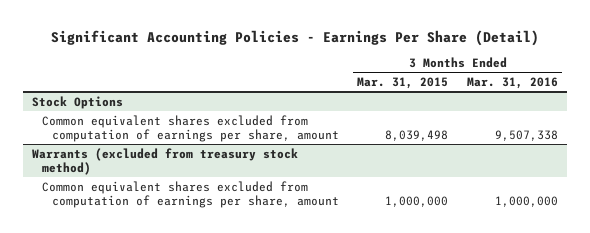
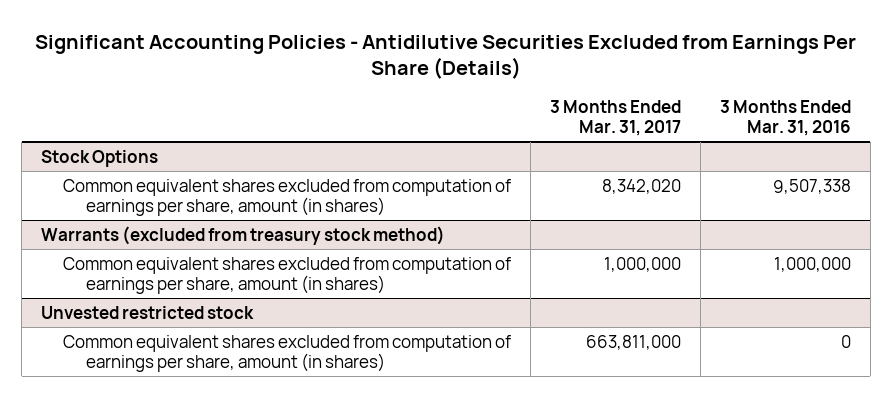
[50,29,539,46] Significant Accounting Policies - Earnings Per Share (Detail) -> [35,34,857,80] Significant Accounting Policies - Antidilutive Securities Excluded from Earnings Per Share (Details)
[357,77,449,90] Mar. 31, 2015 -> none
none -> [550,100,682,137] 3 Months Ended Mar. 31, 2017
[42,114,340,143] Common equivalent shares excluded from computation of earnings per share, amount -> [63,178,512,216] Common equivalent shares excluded from computation of earnings per share, amount (in shares)
[42,180,340,209] Common equivalent shares excluded from computation of earnings per share, amount -> [63,256,512,294] Common equivalent shares excluded from computation of earnings per share, amount (in shares)
none -> [41,305,255,319] Unvested restricted stock
none -> [63,334,512,372] Common equivalent shares excluded from computation of earnings per share, amount (in shares)

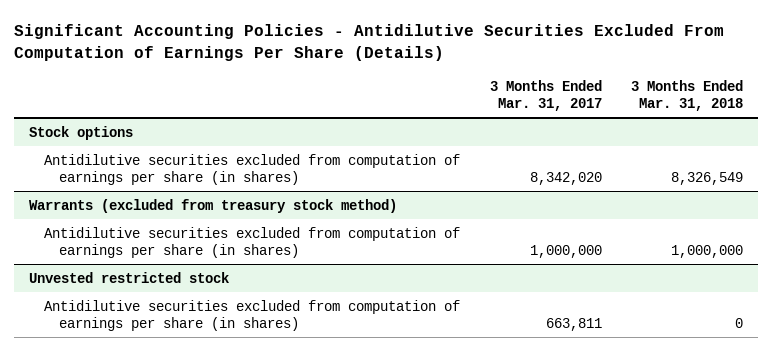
[35,34,857,80] Significant Accounting Policies - Antidilutive Securities Excluded from Earnings Per Share (Details) -> [14,24,725,61] Significant Accounting Policies - Antidilutive Securities Excluded From Computation of Earnings Per Share (Details)
[719,100,851,137] 3 Months Ended Mar. 31, 2016 -> none
none -> [631,79,744,111] 3 Months Ended Mar. 31, 2018
[41,149,159,167] Stock Options -> [29,125,134,140] Stock options
[63,178,512,216] Common equivalent shares excluded from computation of earnings per share, amount (in shares) -> [44,153,461,185] Antidilutive securities excluded from computation of earnings per share (in shares)
[63,256,512,294] Common equivalent shares excluded from computation of earnings per share, amount (in shares) -> [44,226,461,258] Antidilutive securities excluded from computation of earnings per share (in shares)
[63,334,512,372] Common equivalent shares excluded from computation of earnings per share, amount (in shares) -> [44,299,461,331] Antidilutive securities excluded from computation of earnings per share (in shares)
[586,334,682,350] 663,811,000 -> [545,317,602,331] 663,811

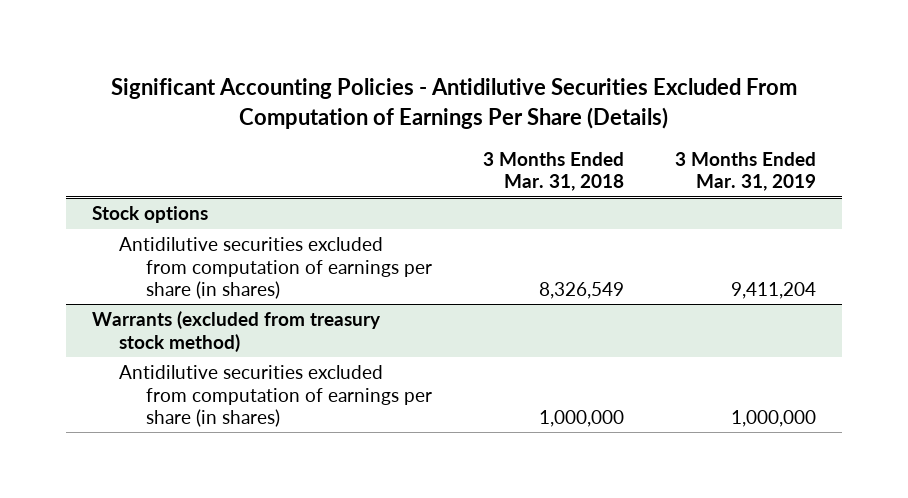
[489,79,602,111] 3 Months Ended Mar. 31, 2017 -> none
none -> [675,152,817,192] 3 Months Ended Mar. 31, 2019
[29,271,230,283] Unvested restricted stock -> none
[44,299,461,331] Antidilutive securities excluded from computation of earnings per share (in shares) -> none

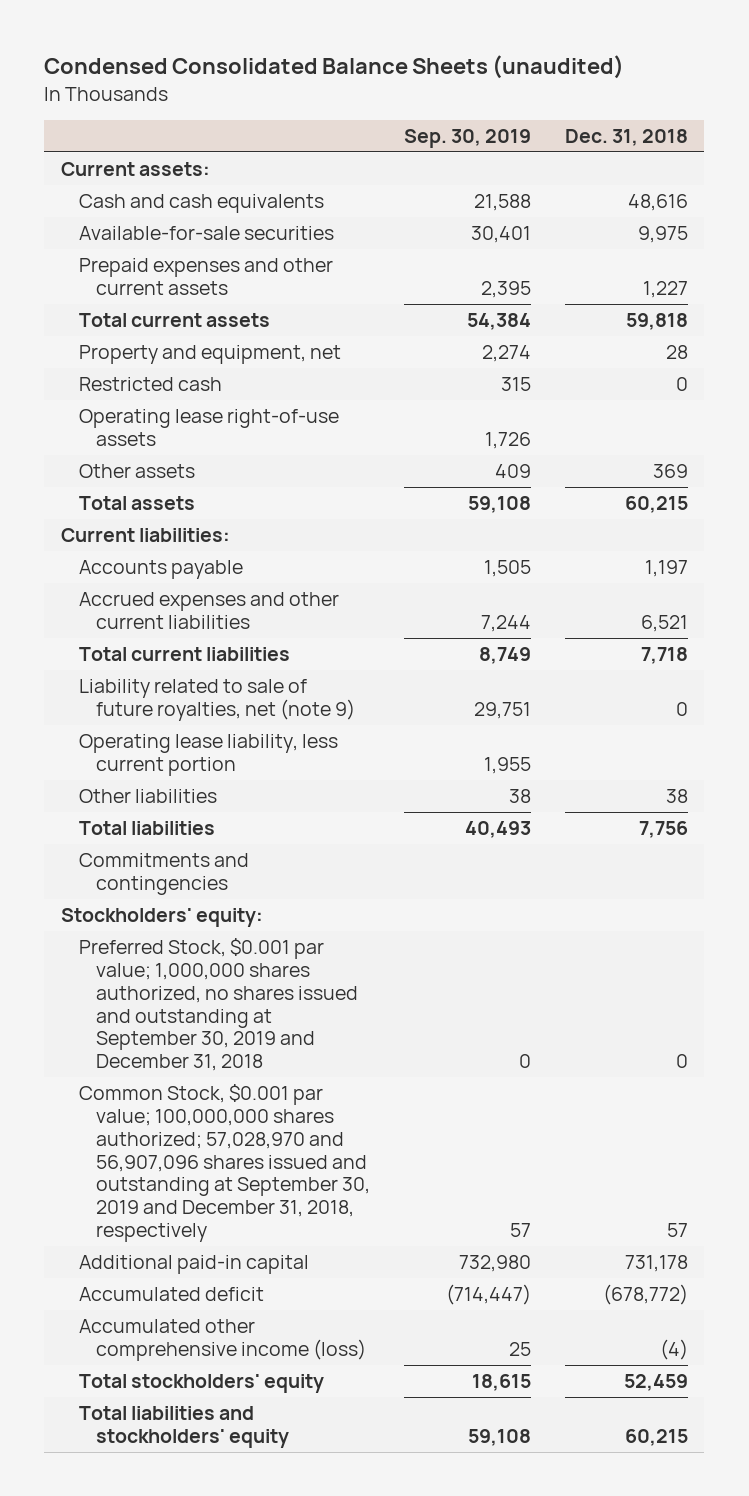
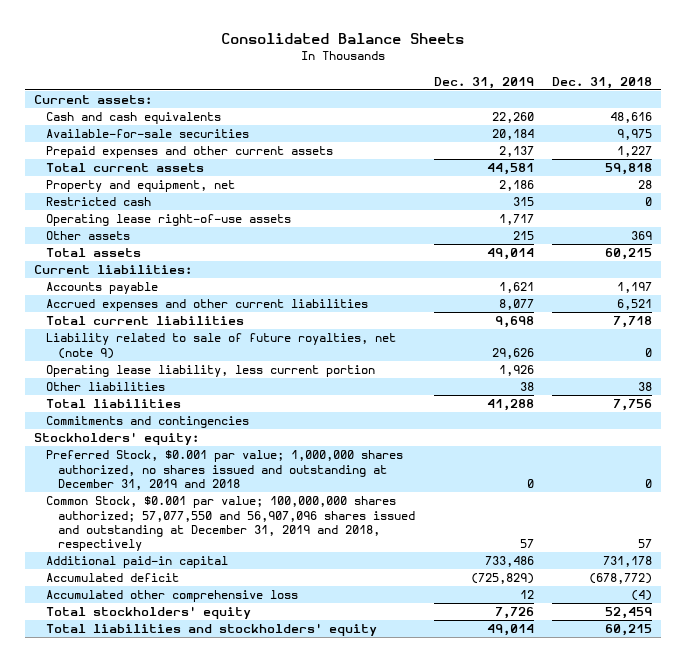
[44,55,625,80] Condensed Consolidated Balance Sheets (unaudited) -> [221,32,465,44] Consolidated Balance Sheets
[403,128,531,148] Sep. 30, 2019 -> none
none -> [433,76,534,89] Dec. 31, 2019
[78,937,359,1072] Preferred Stock, $0.001 par value; 1,000,000 shares authorized, no shares issued and outstanding at September 30, 2019 and December 31, 2018 -> [46,450,404,490] Preferred Stock, $0.001 par value; 1,000,000 shares authorized, no shares issued and outstanding at December 31, 2019 and 2018
[78,1083,371,1243] Common Stock, $0.001 par value; 100,000,000 shares authorized; 57,028,970 and 56,907,096 shares issued and outstanding at September 30, 2019 and December 31, 2018, respectively -> [46,496,416,552] Common Stock, $0.001 par value; 100,000,000 shares authorized; 57,077,550 and 56,907,096 shares issued and outstanding at December 31, 2019 and 2018, respectively
[78,1318,367,1361] Accumulated other comprehensive income (loss) -> [46,590,299,603] Accumulated other comprehensive loss

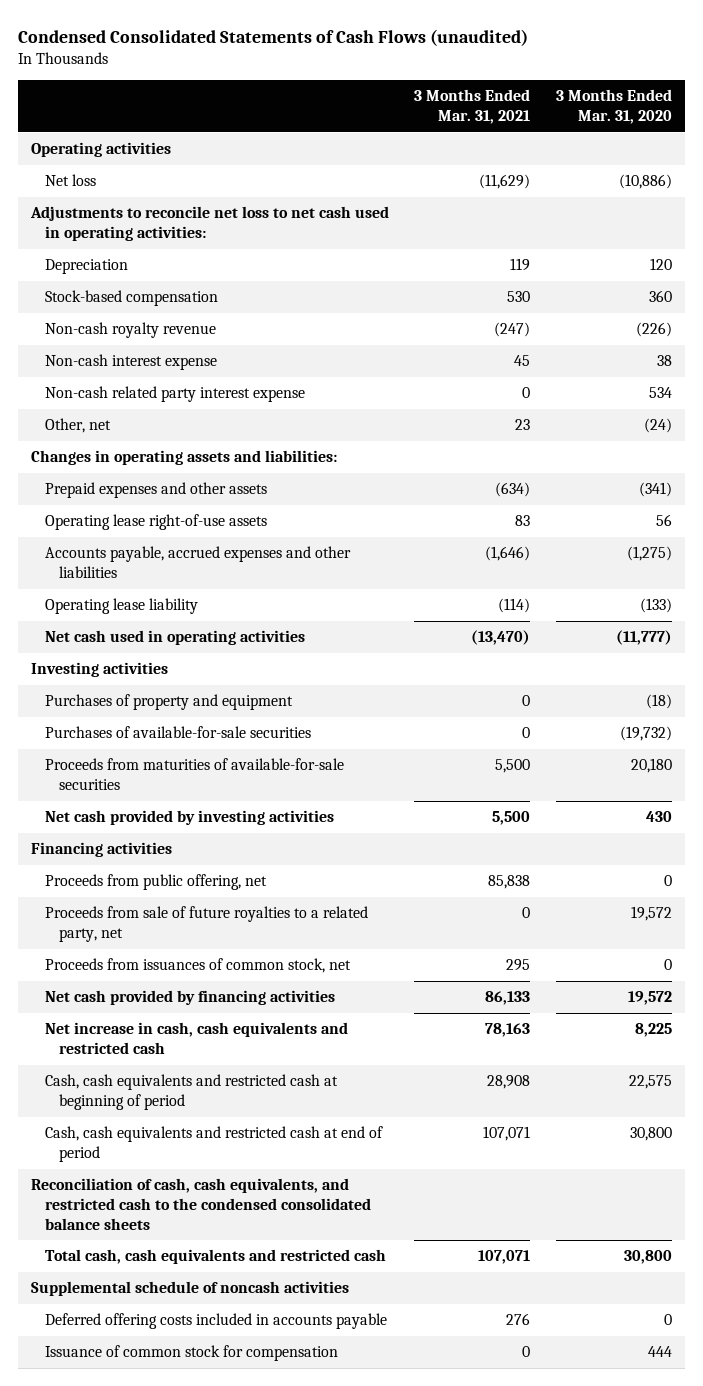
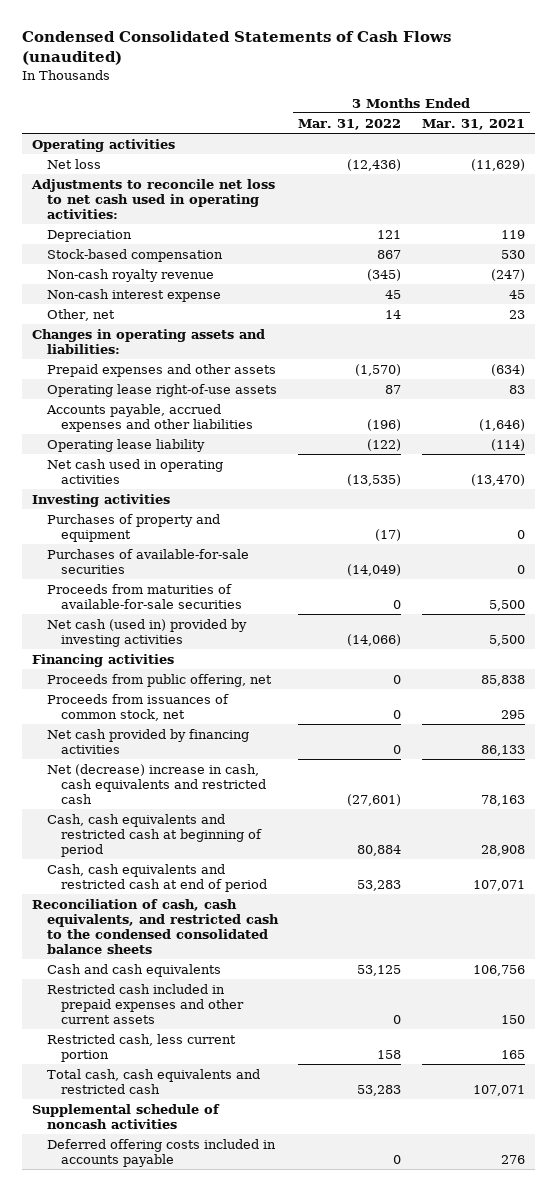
[555,89,672,125] 3 Months Ended Mar. 31, 2020 -> none
none -> [298,118,402,130] Mar. 31, 2022
[45,386,306,403] Non-cash related party interest expense -> none
[45,810,335,826] Net cash provided by investing activities -> [46,618,247,647] Net cash (used in) provided by investing activities
[45,906,369,943] Proceeds from sale of future royalties to a related party, net -> none
[45,1022,349,1055] Net increase in cash, cash equivalents and restricted cash -> [46,763,267,804] Net (decrease) increase in cash, cash equivalents and restricted cash
none -> [46,963,221,977] Cash and cash equivalents
none -> [46,983,245,1024] Restricted cash included in prepaid expenses and other current assets
none -> [46,1033,236,1062] Restricted cash, less current portion
[45,1345,339,1362] Issuance of common stock for compensation -> none

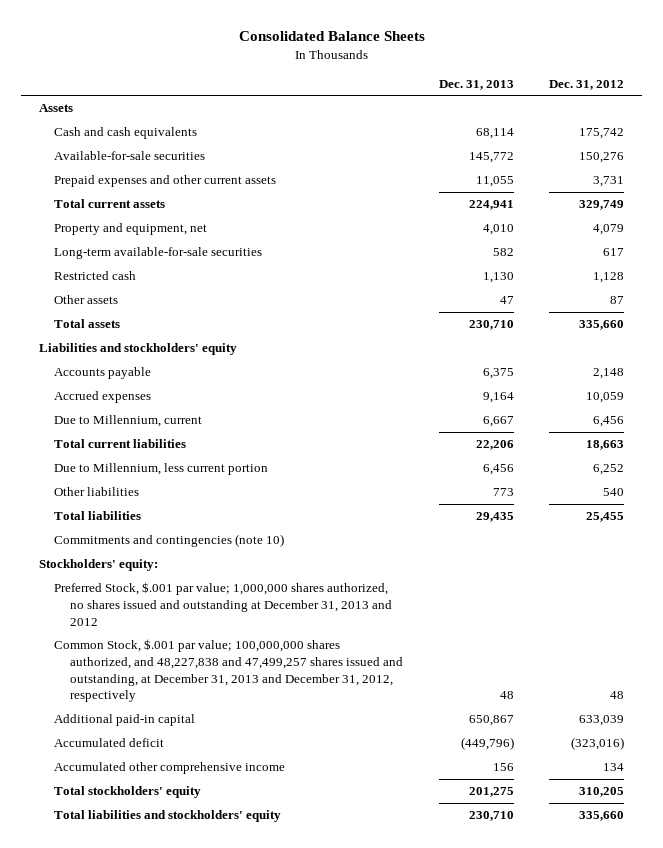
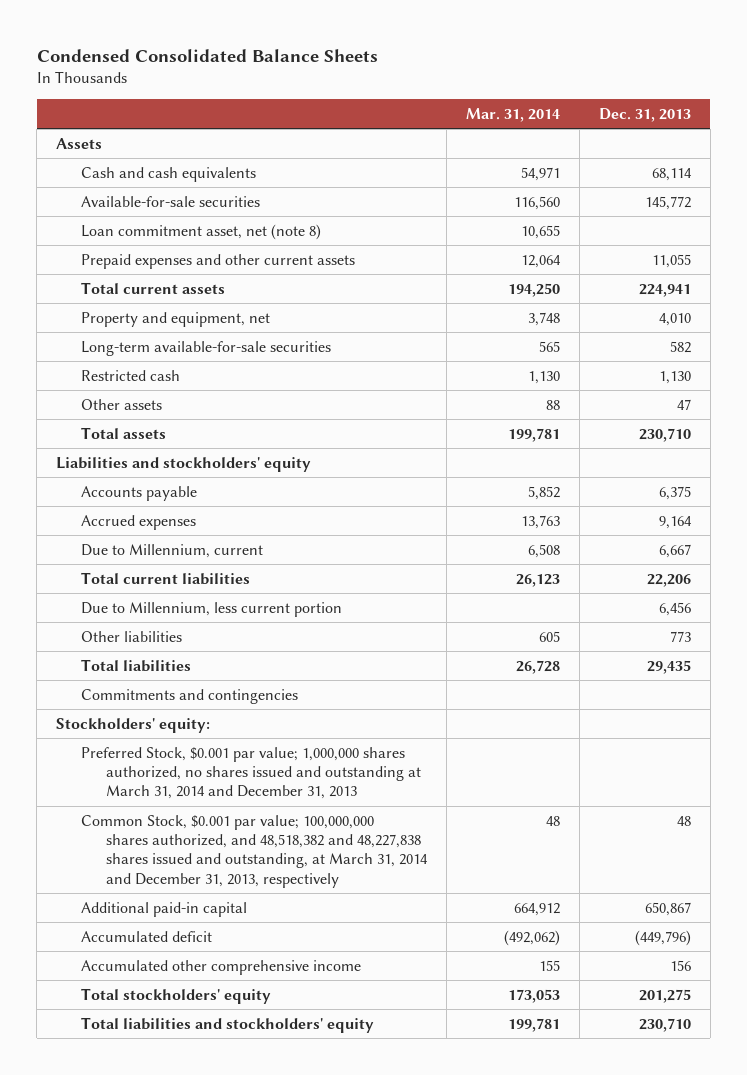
[238,31,425,42] Consolidated Balance Sheets -> [36,48,378,62] Condensed Consolidated Balance Sheets
[549,79,625,90] Dec. 31, 2012 -> none
none -> [465,107,560,122] Mar. 31, 2014
none -> [80,223,321,240] Loan commitment asset, net (note 8)
[54,534,285,548] Commitments and contingencies (note 10) -> [80,688,298,704] Commitments and contingencies
[54,582,392,626] Preferred Stock, $.001 par value; 1,000,000 shares authorized, no shares issued and outstanding at December 31, 2013 and 2012 -> [80,746,421,800] Preferred Stock, $0.001 par value; 1,000,000 shares authorized, no shares issued and outstanding at March 31, 2014 and December 31, 2013
[54,639,403,703] Common Stock, $.001 par value; 100,000,000 shares authorized, and 48,227,838 and 47,499,257 shares issued and outstanding, at December 31, 2013 and December 31, 2012, respectively -> [80,814,428,888] Common Stock, $0.001 par value; 100,000,000 shares authorized, and 48,518,382 and 48,227,838 shares issued and outstanding, at March 31, 2014 and December 31, 2013, respectively

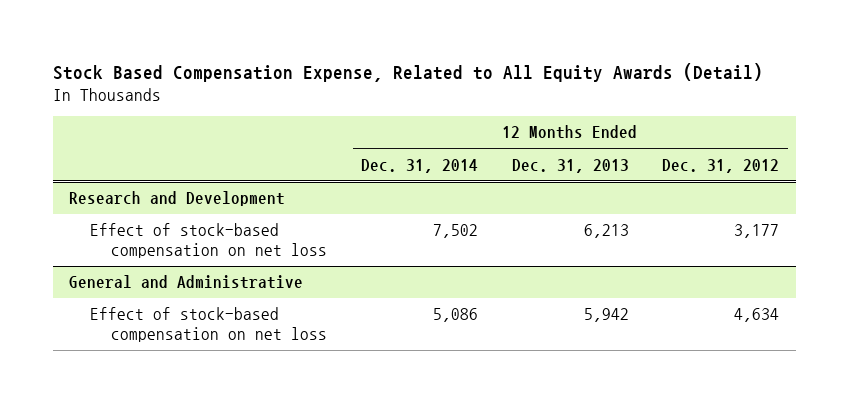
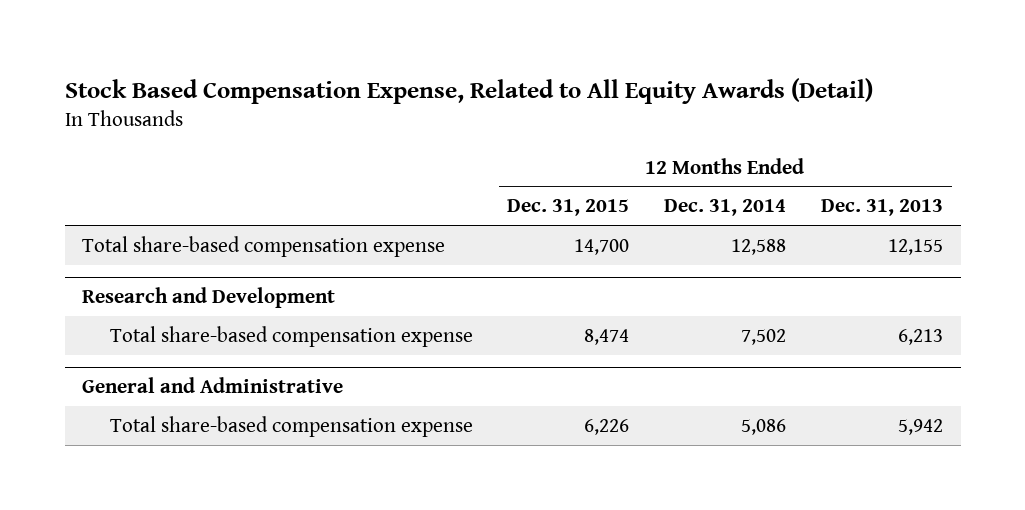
[662,158,780,173] Dec. 31, 2012 -> none
none -> [507,199,630,217] Dec. 31, 2015
none -> [82,235,446,257] Total share-based compensation expense
[90,223,328,259] Effect of stock-based compensation on net loss -> [109,325,473,347] Total share-based compensation expense
[90,307,328,343] Effect of stock-based compensation on net loss -> [109,415,473,437] Total share-based compensation expense

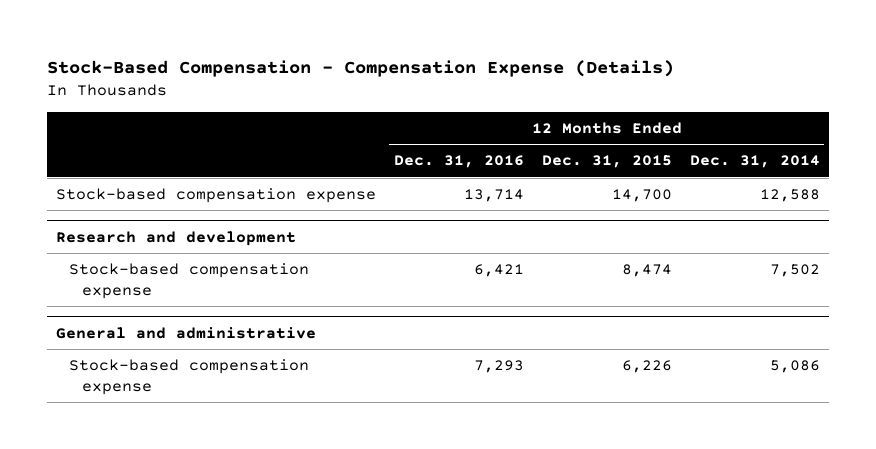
[64,77,873,104] Stock Based Compensation Expense, Related to All Equity Awards (Detail) -> [47,59,675,77] Stock-Based Compensation - Compensation Expense (Details)
[821,199,944,217] Dec. 31, 2013 -> none
none -> [393,155,524,169] Dec. 31, 2016
[82,235,446,257] Total share-based compensation expense -> [55,188,376,204] Stock-based compensation expense
[82,287,336,309] Research and Development -> [55,230,296,246] Research and development
[109,325,473,347] Total share-based compensation expense -> [68,263,309,300] Stock-based compensation expense
[82,377,344,394] General and Administrative -> [55,326,316,339] General and administrative
[109,415,473,437] Total share-based compensation expense -> [68,359,309,396] Stock-based compensation expense

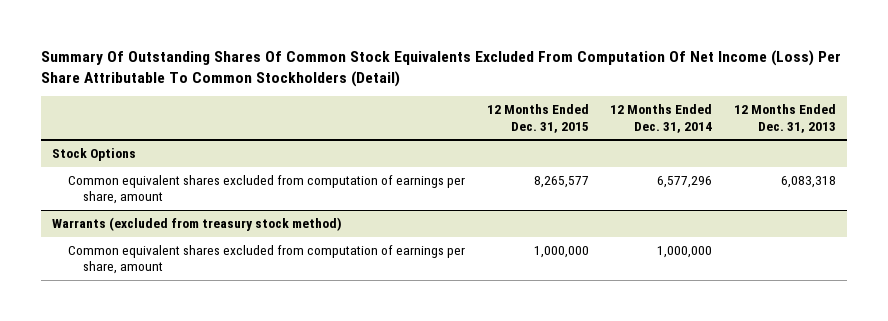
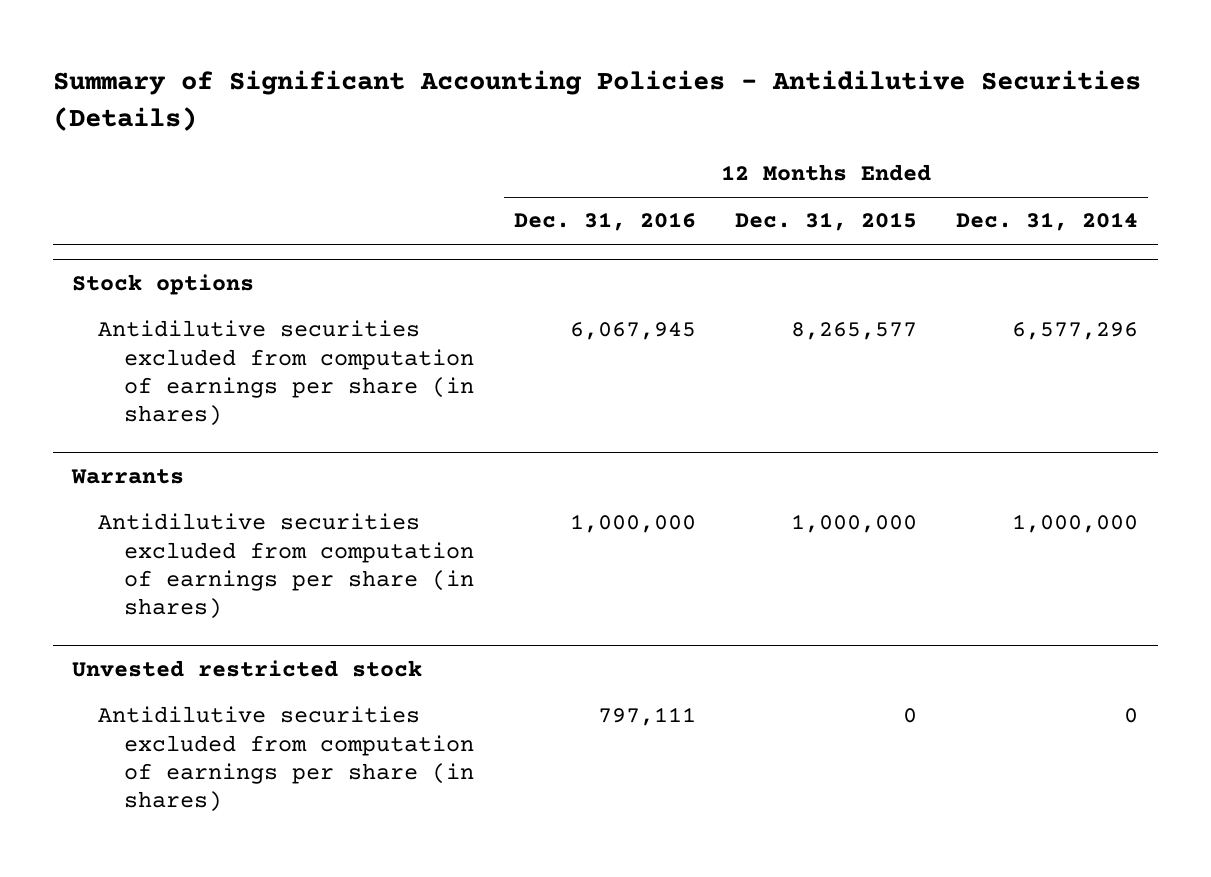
[40,49,841,87] Summary Of Outstanding Shares Of Common Stock Equivalents Excluded From Computation Of Net Income (Loss) Per Share Attributable To Common Stockholders (Detail) -> [52,70,1141,132] Summary of Significant Accounting Policies - Antidilutive Securities (Details)
[734,104,837,133] 12 Months Ended Dec. 31, 2013 -> none
none -> [513,212,696,232] Dec. 31, 2016
[51,148,136,162] Stock Options -> [72,273,255,295] Stock options
[67,175,465,205] Common equivalent shares excluded from computation of earnings per share, amount -> [98,320,475,427] Antidilutive securities excluded from computation of earnings per share (in shares)
[51,217,342,232] Warrants (excluded from treasury stock method) -> [71,468,185,484] Warrants
[67,245,465,275] Common equivalent shares excluded from computation of earnings per share, amount -> [98,513,475,620] Antidilutive securities excluded from computation of earnings per share (in shares)
none -> [72,659,423,677] Unvested restricted stock
none -> [98,706,475,813] Antidilutive securities excluded from computation of earnings per share (in shares)

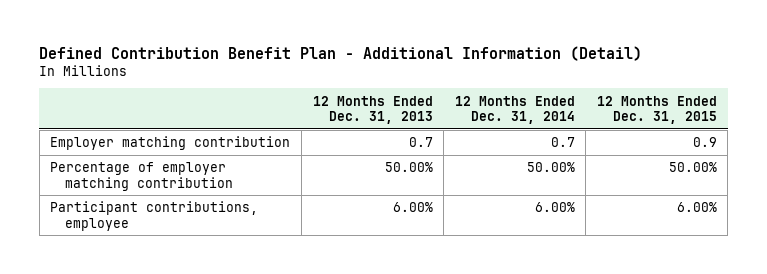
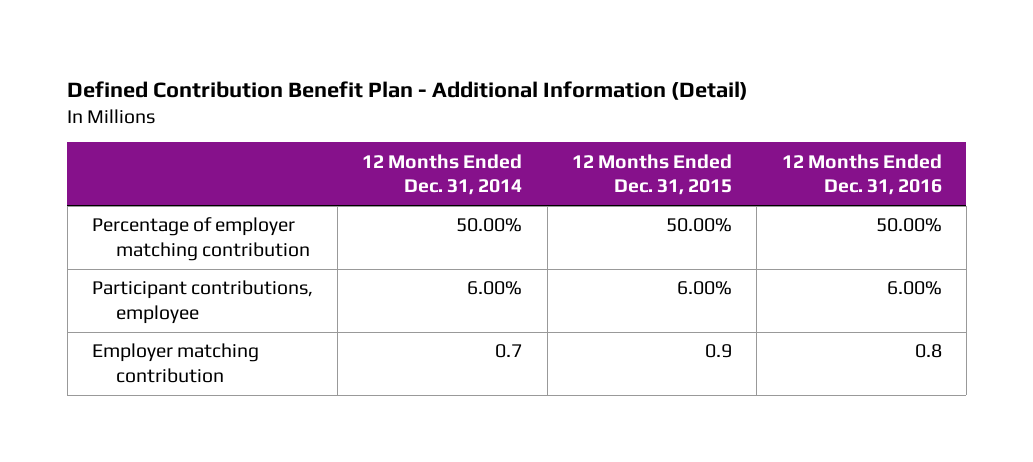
[312,95,433,125] 12 Months Ended Dec. 31, 2013 -> none
none -> [781,153,942,196] 12 Months Ended Dec. 31, 2016
[50,136,291,151] Employer matching contribution -> [91,343,259,384] Employer matching contribution

